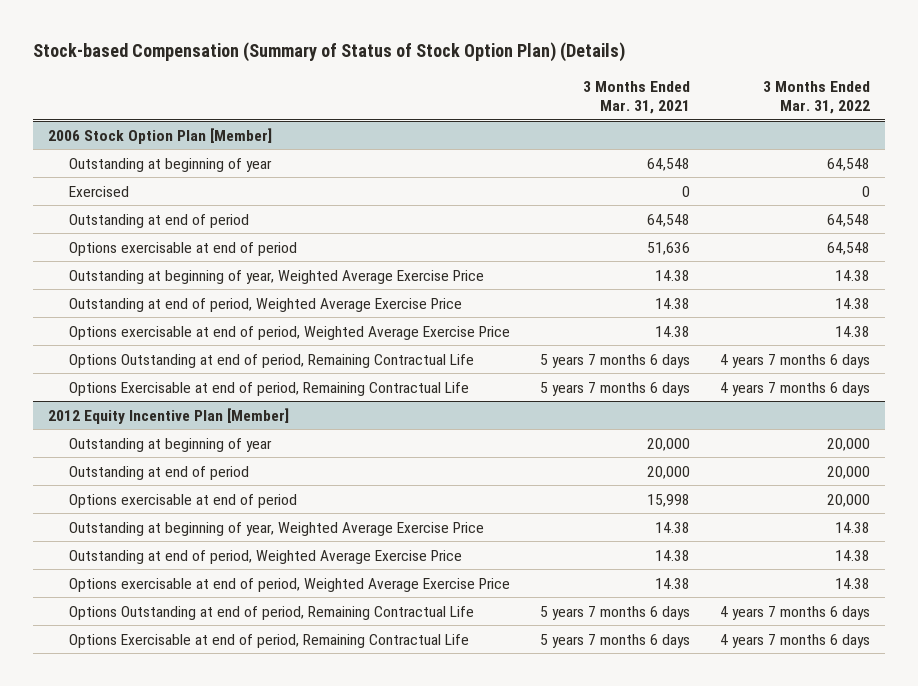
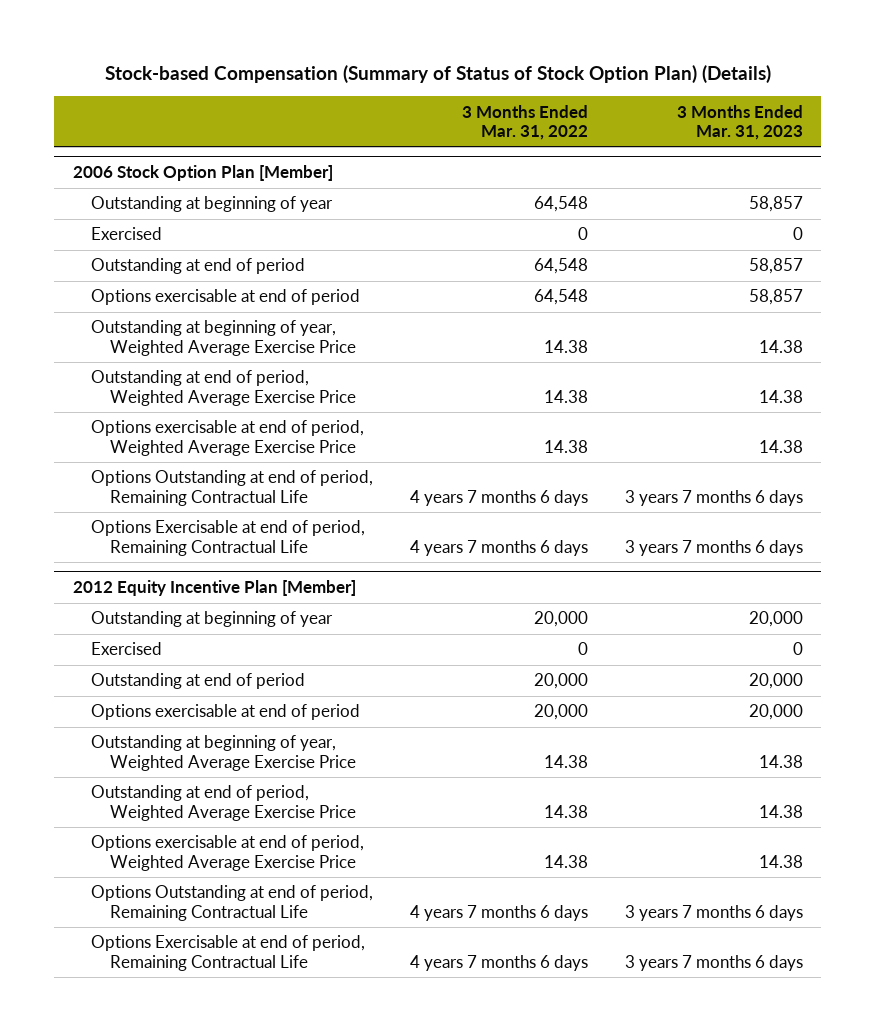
[582,81,690,114] 3 Months Ended Mar. 31, 2021 -> none
none -> [676,104,803,140] 3 Months Ended Mar. 31, 2023
none -> [91,642,163,656] Exercised

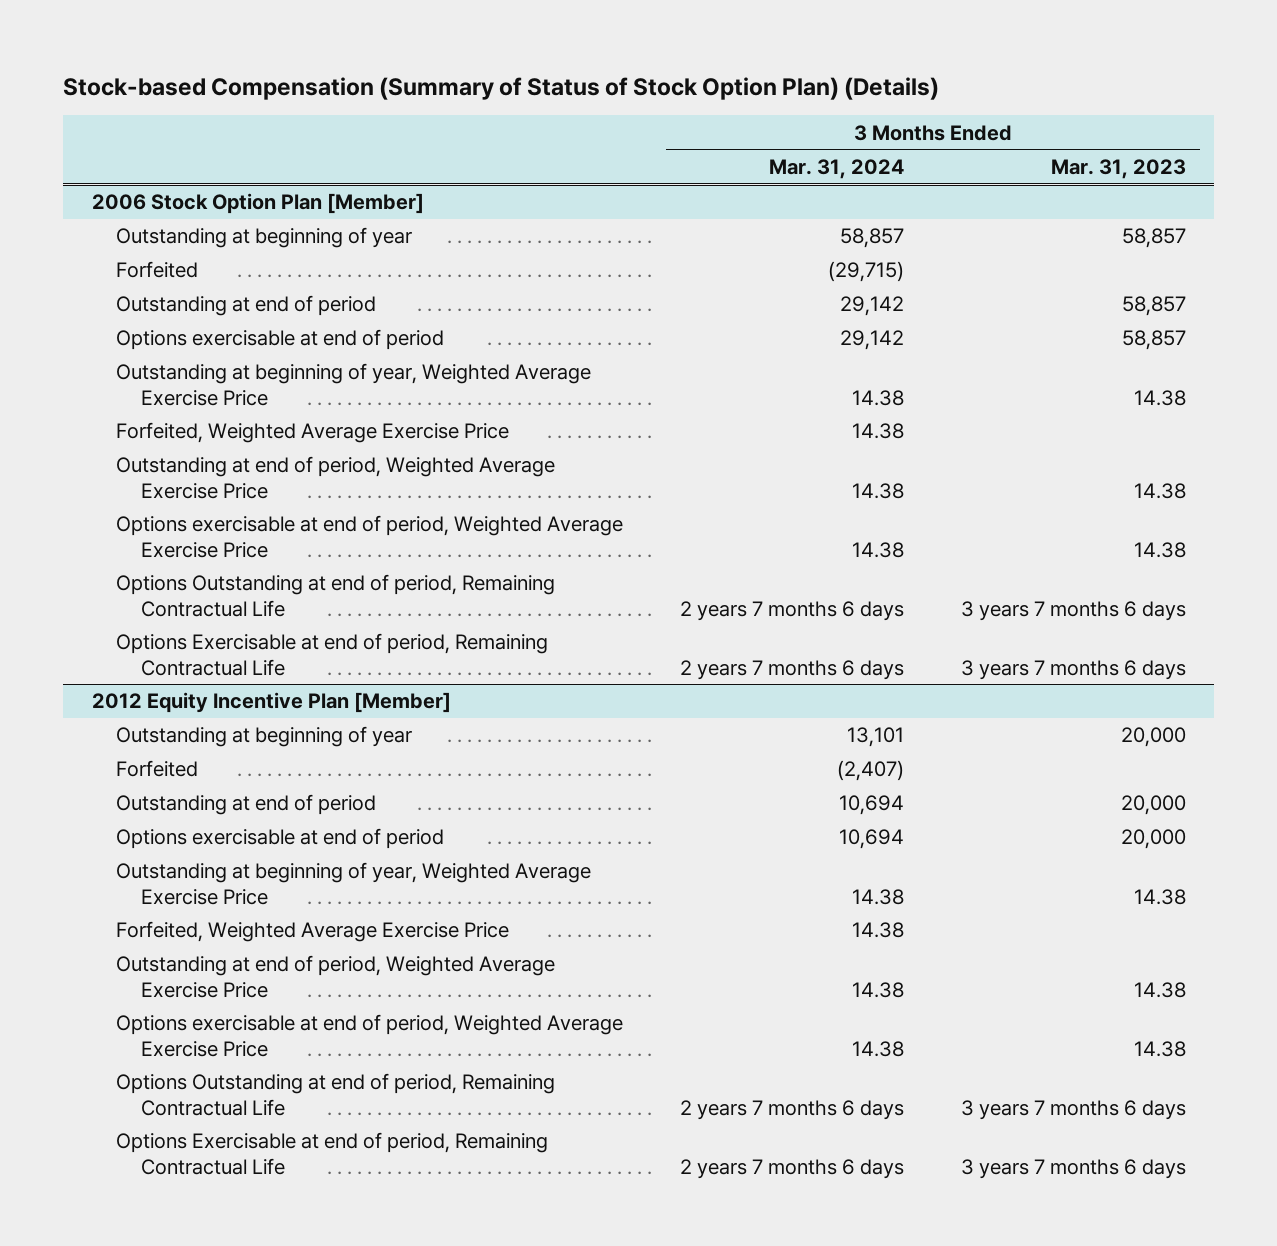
[462,104,589,140] 3 Months Ended Mar. 31, 2022 -> none
none -> [769,158,905,179] Mar. 31, 2024
[91,227,163,241] Exercised -> none
none -> [116,261,199,279] Forfeited
none -> [116,422,510,444] Forfeited, Weighted Average Exercise Price
[91,642,163,656] Exercised -> none
none -> [116,760,199,778] Forfeited
none -> [116,921,510,943] Forfeited, Weighted Average Exercise Price

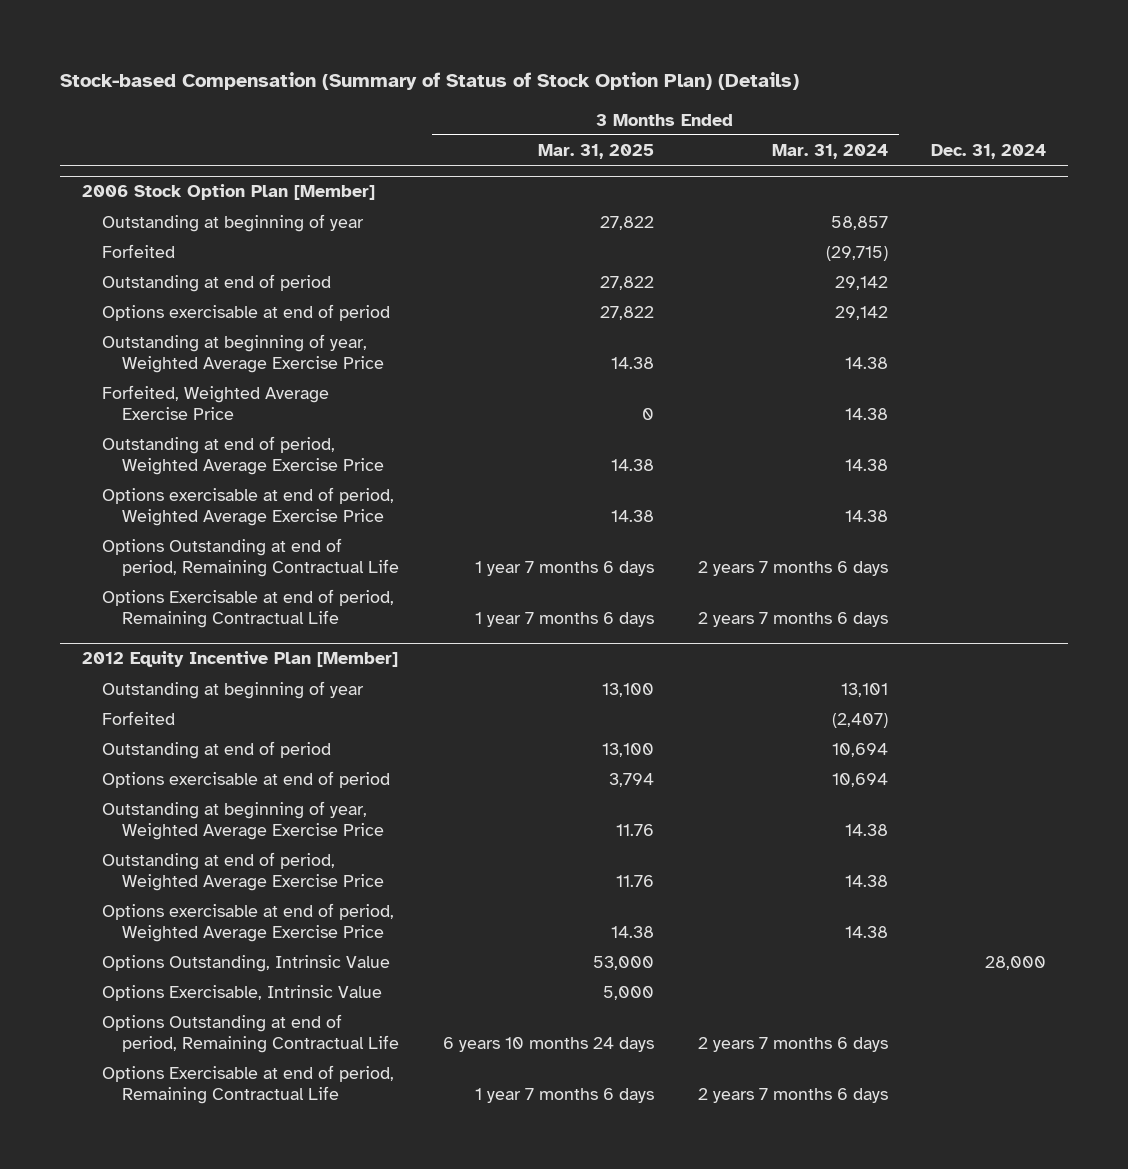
[1050,158,1186,179] Mar. 31, 2023 -> none
none -> [537,143,654,159] Mar. 31, 2025
none -> [931,143,1047,159] Dec. 31, 2024
[116,921,510,943] Forfeited, Weighted Average Exercise Price -> none
none -> [102,955,391,973] Options Outstanding, Intrinsic Value
none -> [102,985,383,1002] Options Exercisable, Intrinsic Value

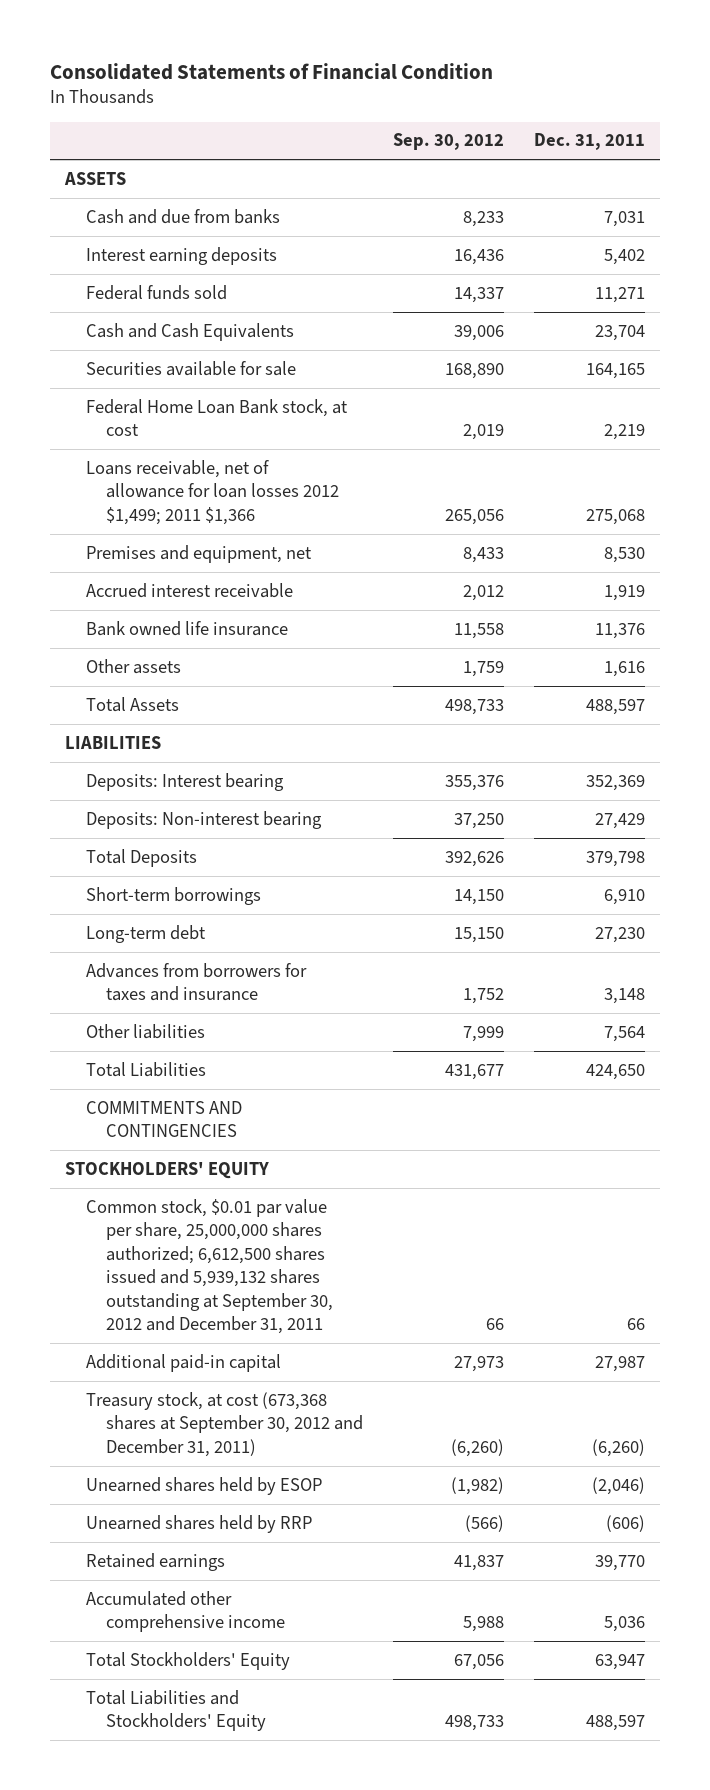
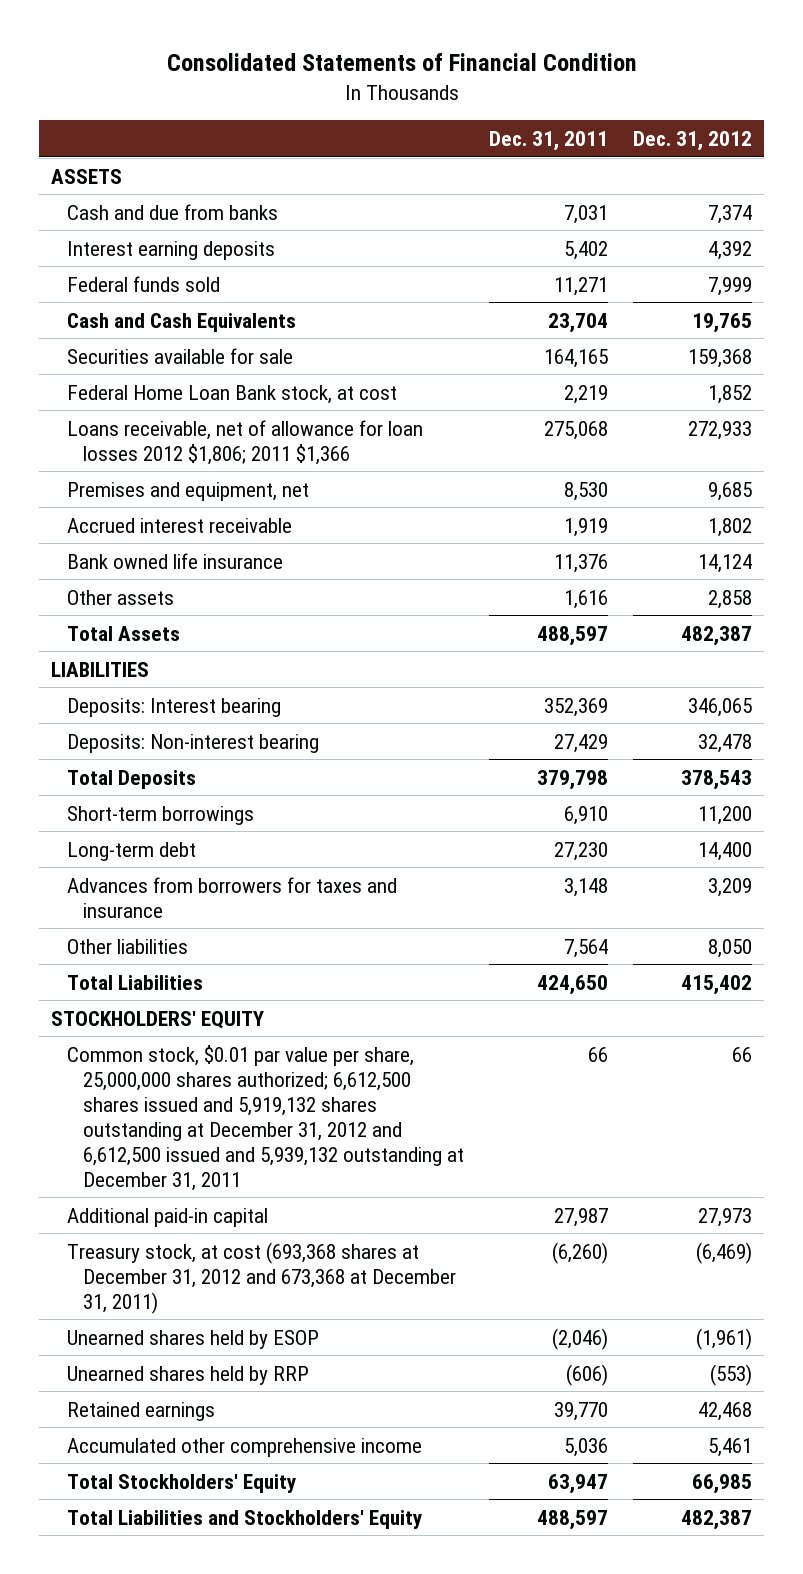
[392,133,504,151] Sep. 30, 2012 -> none
none -> [632,130,752,151] Dec. 31, 2012
[85,459,339,525] Loans receivable, net of allowance for loan losses 2012 $1,499; 2011 $1,366 -> [67,419,424,465] Loans receivable, net of allowance for loan losses 2012 $1,806; 2011 $1,366
[85,1100,242,1138] COMMITMENTS AND CONTINGENCIES -> none
[85,1198,333,1335] Common stock, $0.01 par value per share, 25,000,000 shares authorized; 6,612,500 shares issued and 5,939,132 shares outstanding at September 30, 2012 and December 31, 2011 -> [67,1044,465,1191] Common stock, $0.01 par value per share, 25,000,000 shares authorized; 6,612,500 shares issued and 5,919,132 shares outstanding at December 31, 2012 and 6,612,500 issued and 5,939,132 outstanding at December 31, 2011
[85,1391,363,1457] Treasury stock, at cost (673,368 shares at September 30, 2012 and December 31, 2011) -> [67,1241,457,1314] Treasury stock, at cost (693,368 shares at December 31, 2012 and 673,368 at December 31, 2011)

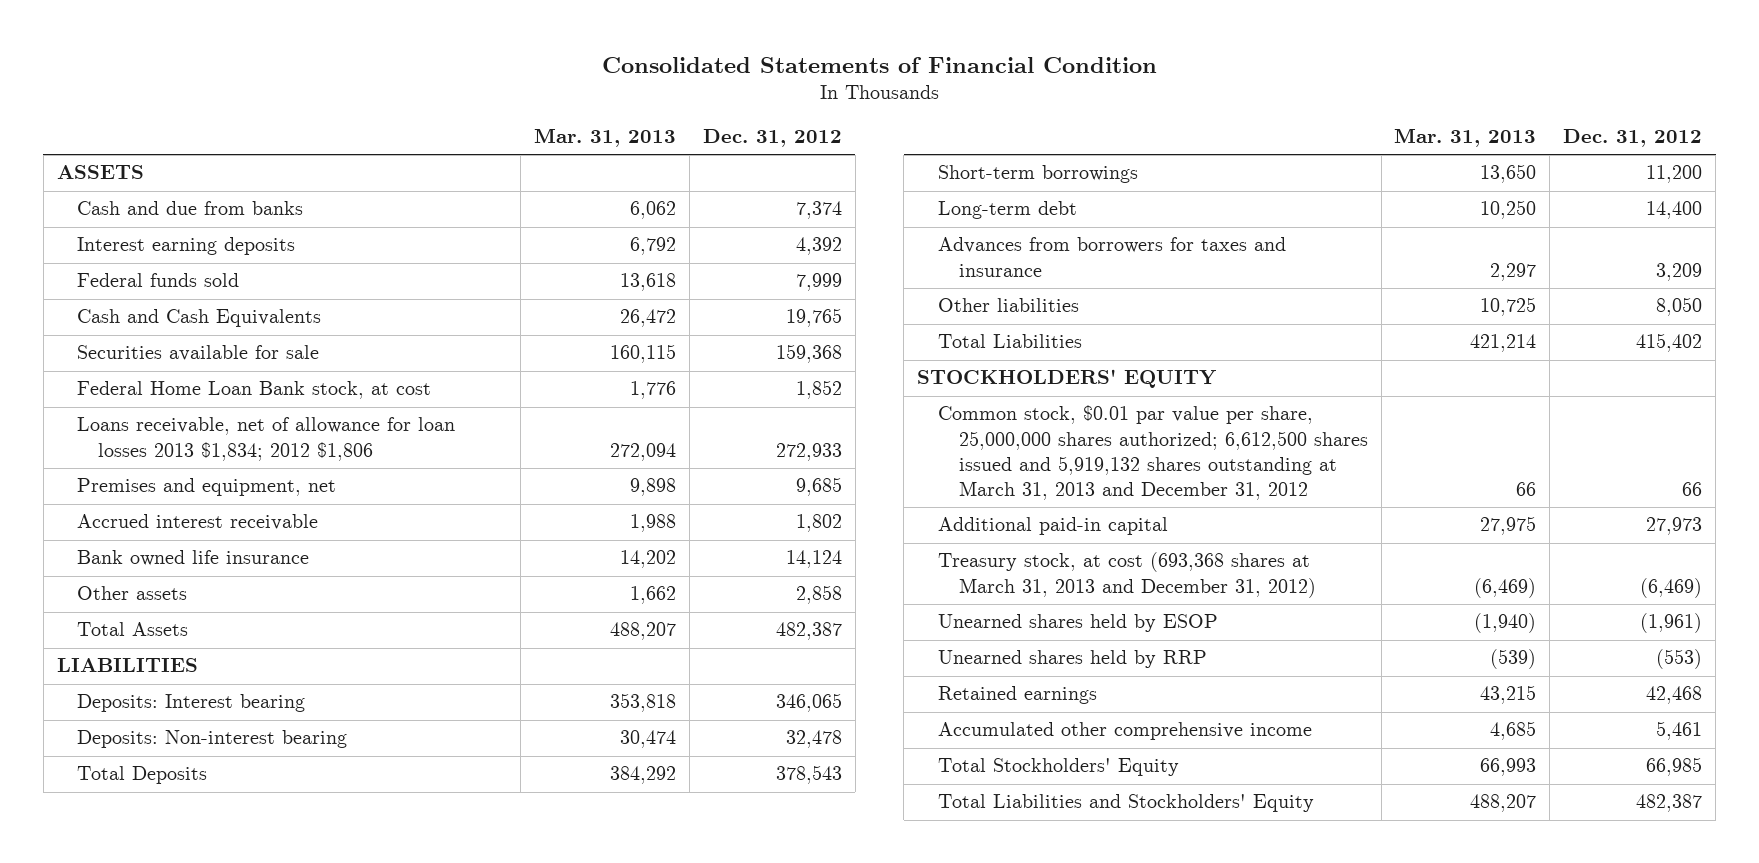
[488,130,608,151] Dec. 31, 2011 -> none
none -> [533,128,676,148] Mar. 31, 2013
[67,419,424,465] Loans receivable, net of allowance for loan losses 2012 $1,806; 2011 $1,366 -> [77,417,456,461] Loans receivable, net of allowance for loan losses 2013 $1,834; 2012 $1,806
[67,1044,465,1191] Common stock, $0.01 par value per share, 25,000,000 shares authorized; 6,612,500 shares issued and 5,919,132 shares outstanding at December 31, 2012 and 6,612,500 issued and 5,939,132 outstanding at December 31, 2011 -> [937,405,1368,500] Common stock, $0.01 par value per share, 25,000,000 shares authorized; 6,612,500 shares issued and 5,919,132 shares outstanding at March 31, 2013 and December 31, 2012
[67,1241,457,1314] Treasury stock, at cost (693,368 shares at December 31, 2012 and 673,368 at December 31, 2011) -> [937,552,1316,598] Treasury stock, at cost (693,368 shares at March 31, 2013 and December 31, 2012)

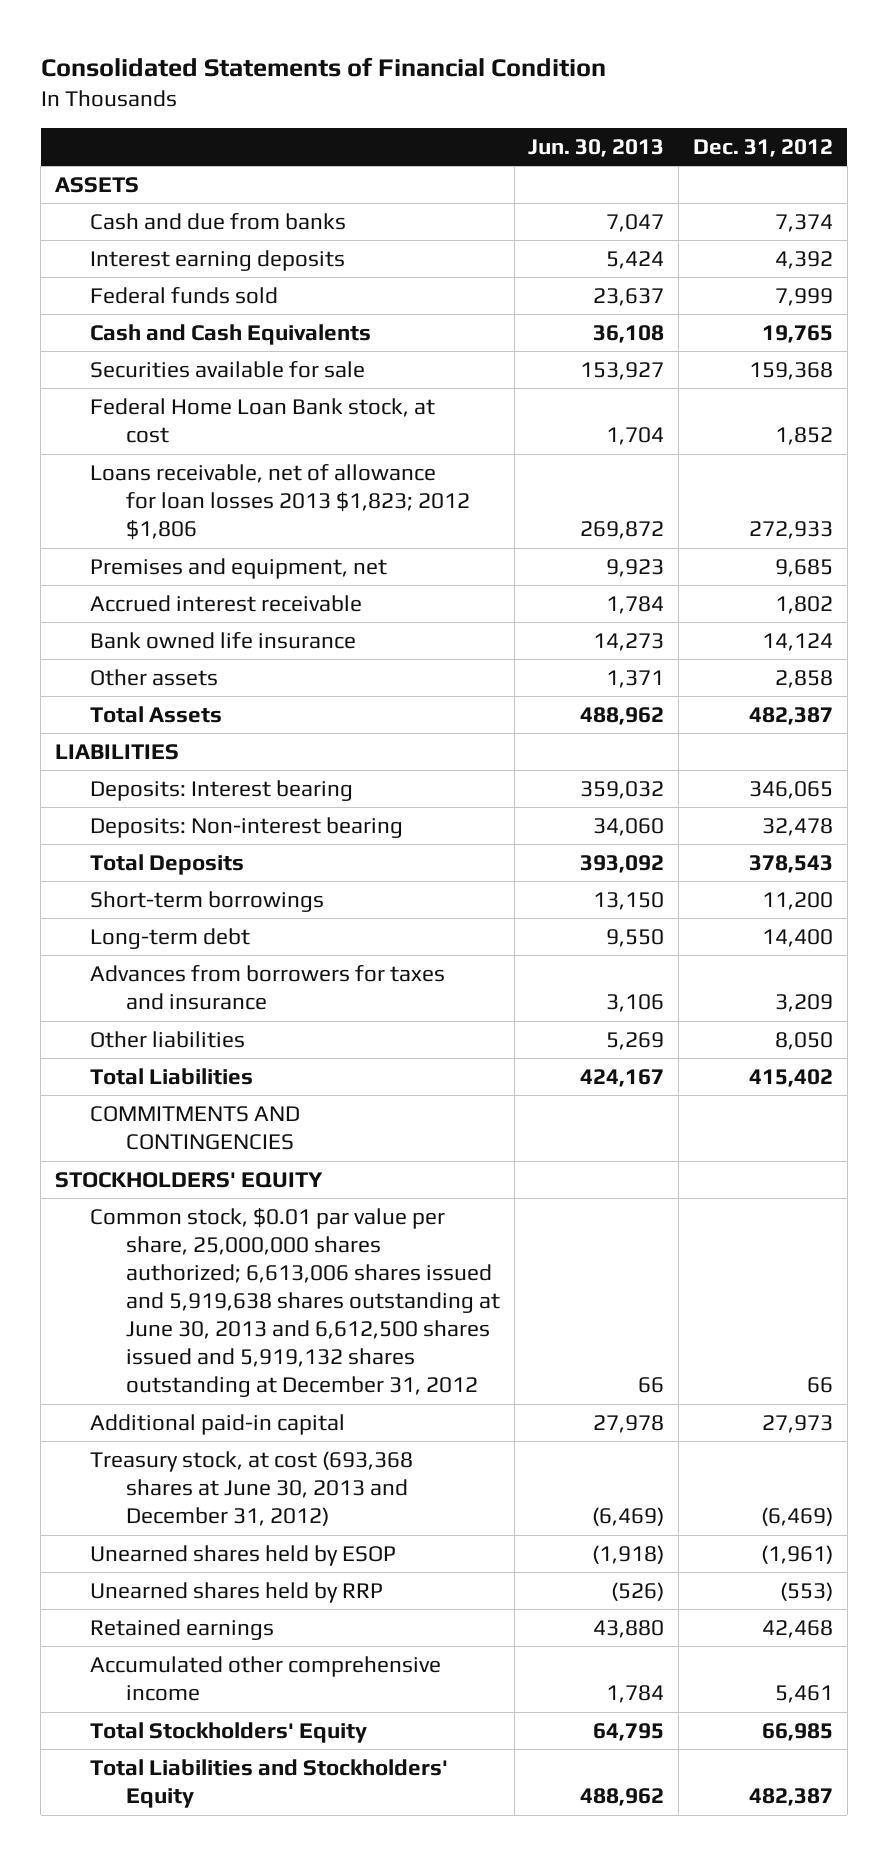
[533,128,676,148] Mar. 31, 2013 -> none
none -> [528,139,665,158] Jun. 30, 2013
[77,417,456,461] Loans receivable, net of allowance for loan losses 2013 $1,834; 2012 $1,806 -> [90,463,470,541] Loans receivable, net of allowance for loan losses 2013 $1,823; 2012 $1,806
none -> [90,1105,301,1151] COMMITMENTS AND CONTINGENCIES
[937,405,1368,500] Common stock, $0.01 par value per share, 25,000,000 shares authorized; 6,612,500 shares issued and 5,919,132 shares outstanding at March 31, 2013 and December 31, 2012 -> [90,1207,500,1398] Common stock, $0.01 par value per share, 25,000,000 shares authorized; 6,613,006 shares issued and 5,919,638 shares outstanding at June 30, 2013 and 6,612,500 shares issued and 5,919,132 shares outstanding at December 31, 2012
[937,552,1316,598] Treasury stock, at cost (693,368 shares at March 31, 2013 and December 31, 2012) -> [90,1450,414,1527] Treasury stock, at cost (693,368 shares at June 30, 2013 and December 31, 2012)

